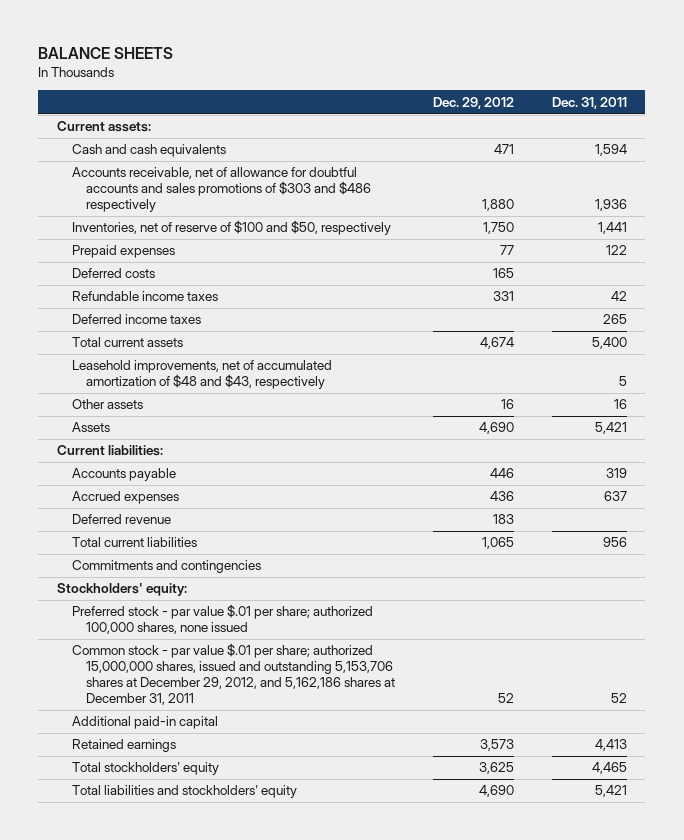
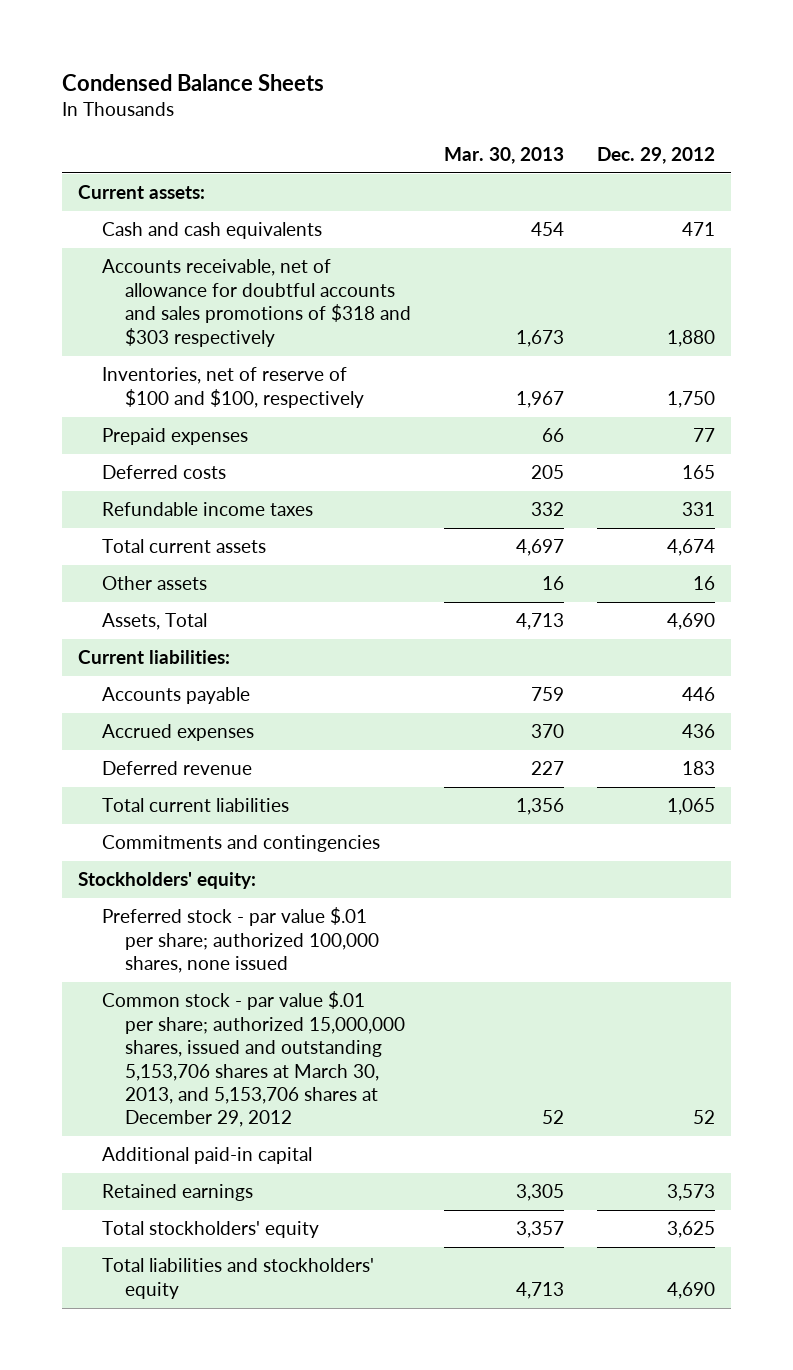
[38,47,174,60] BALANCE SHEETS -> [62,74,325,92] Condensed Balance Sheets
[551,96,627,109] Dec. 31, 2011 -> none
none -> [444,146,565,164] Mar. 30, 2013
[71,167,372,213] Accounts receivable, net of allowance for doubtful accounts and sales promotions of $303 and $486 respectively -> [101,259,412,347] Accounts receivable, net of allowance for doubtful accounts and sales promotions of $318 and $303 respectively
[71,220,391,236] Inventories, net of reserve of $100 and $50, respectively -> [101,367,365,408] Inventories, net of reserve of $100 and $100, respectively
[71,314,201,325] Deferred income taxes -> none
[71,360,332,390] Leasehold improvements, net of accumulated amortization of $48 and $43, respectively -> none
[71,422,110,433] Assets -> [101,613,207,631] Assets, Total
[71,643,396,706] Common stock - par value $.01 per share; authorized 15,000,000 shares, issued and outstanding 5,153,706 shares at December 29, 2012, and 5,162,186 shares at December 31, 2011 -> [101,991,406,1128] Common stock - par value $.01 per share; authorized 15,000,000 shares, issued and outstanding 5,153,706 shares at March 30, 2013, and 5,153,706 shares at December 29, 2012

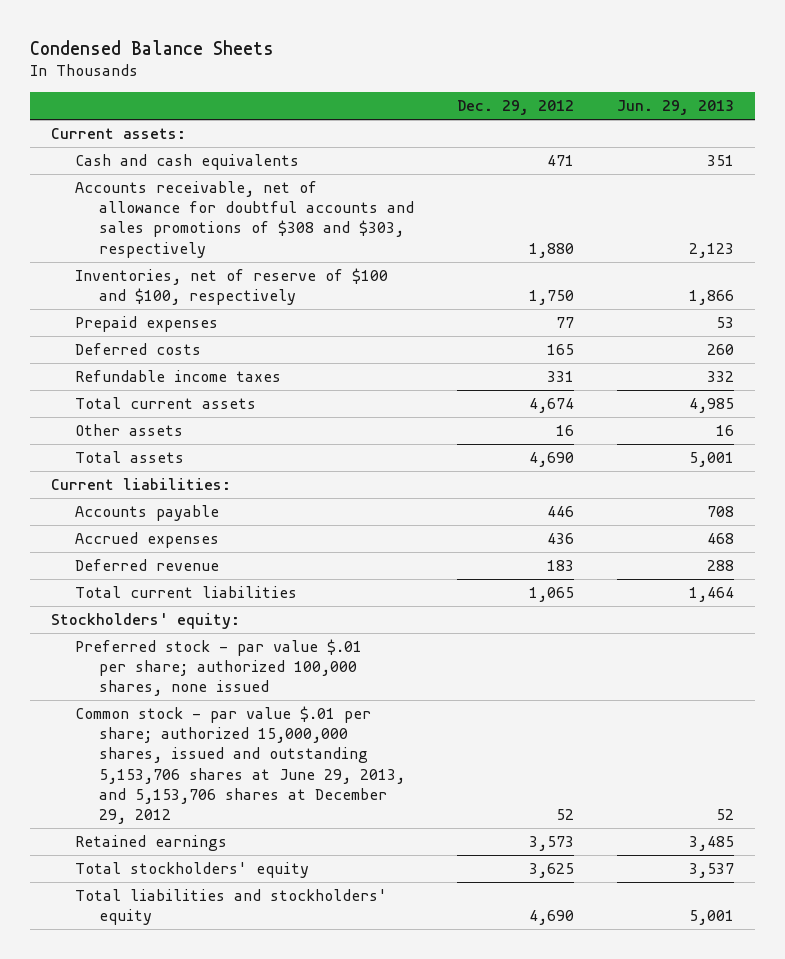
[444,146,565,164] Mar. 30, 2013 -> none
none -> [616,100,734,116] Jun. 29, 2013
[101,259,412,347] Accounts receivable, net of allowance for doubtful accounts and sales promotions of $318 and $303 respectively -> [74,181,414,258] Accounts receivable, net of allowance for doubtful accounts and sales promotions of $308 and $303, respectively
[101,613,207,631] Assets, Total -> [74,451,184,464] Total assets
[101,835,380,853] Commitments and contingencies -> none
[101,1147,312,1165] Additional paid-in capital -> none
[101,991,406,1128] Common stock - par value $.01 per share; authorized 15,000,000 shares, issued and outstanding 5,153,706 shares at March 30, 2013, and 5,153,706 shares at December 29, 2012 -> [74,706,405,824] Common stock - par value $.01 per share; authorized 15,000,000 shares, issued and outstanding 5,153,706 shares at June 29, 2013, and 5,153,706 shares at December 29, 2012

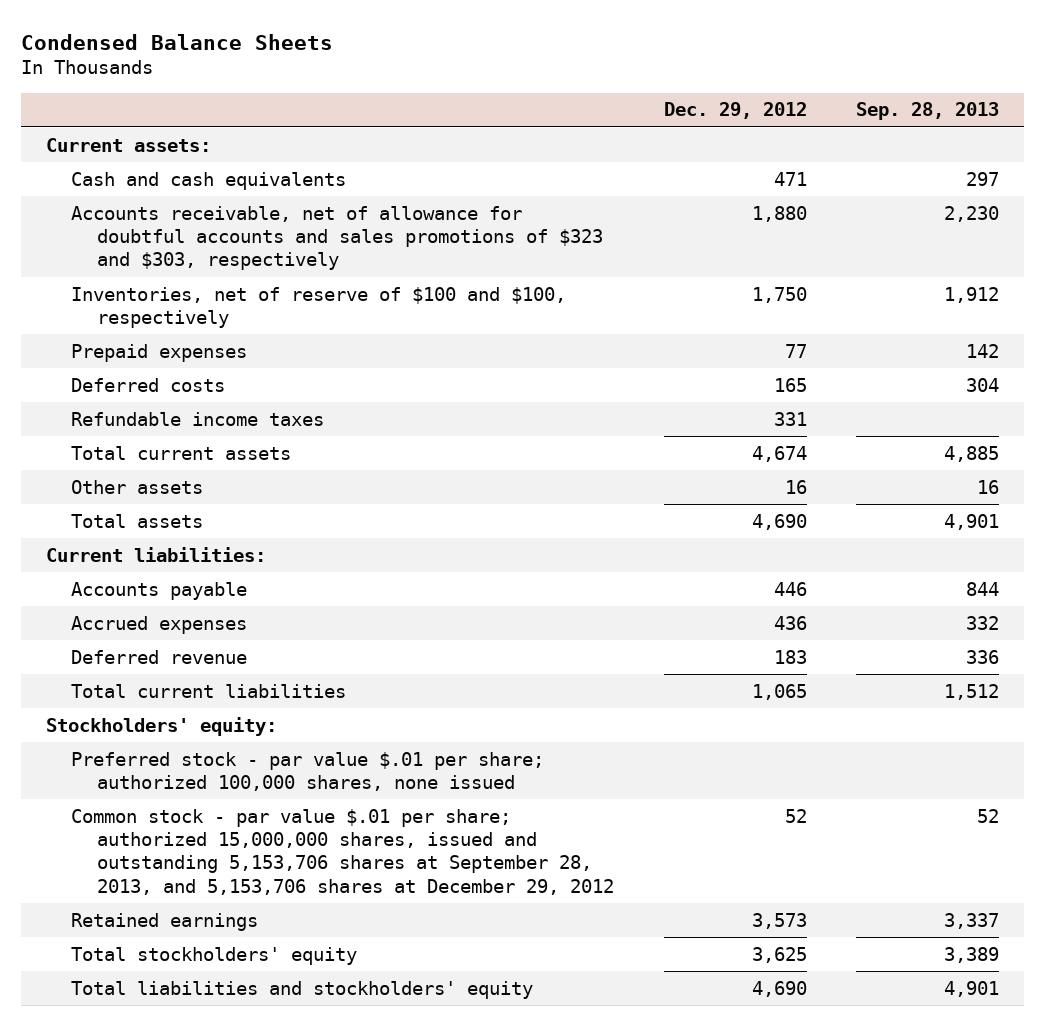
[616,100,734,116] Jun. 29, 2013 -> none
none -> [856,102,1000,121] Sep. 28, 2013
[74,181,414,258] Accounts receivable, net of allowance for doubtful accounts and sales promotions of $308 and $303, respectively -> [71,205,604,271] Accounts receivable, net of allowance for doubtful accounts and sales promotions of $323 and $303, respectively
[74,706,405,824] Common stock - par value $.01 per share; authorized 15,000,000 shares, issued and outstanding 5,153,706 shares at June 29, 2013, and 5,153,706 shares at December 29, 2012 -> [71,808,615,895] Common stock - par value $.01 per share; authorized 15,000,000 shares, issued and outstanding 5,153,706 shares at September 28, 2013, and 5,153,706 shares at December 29, 2012

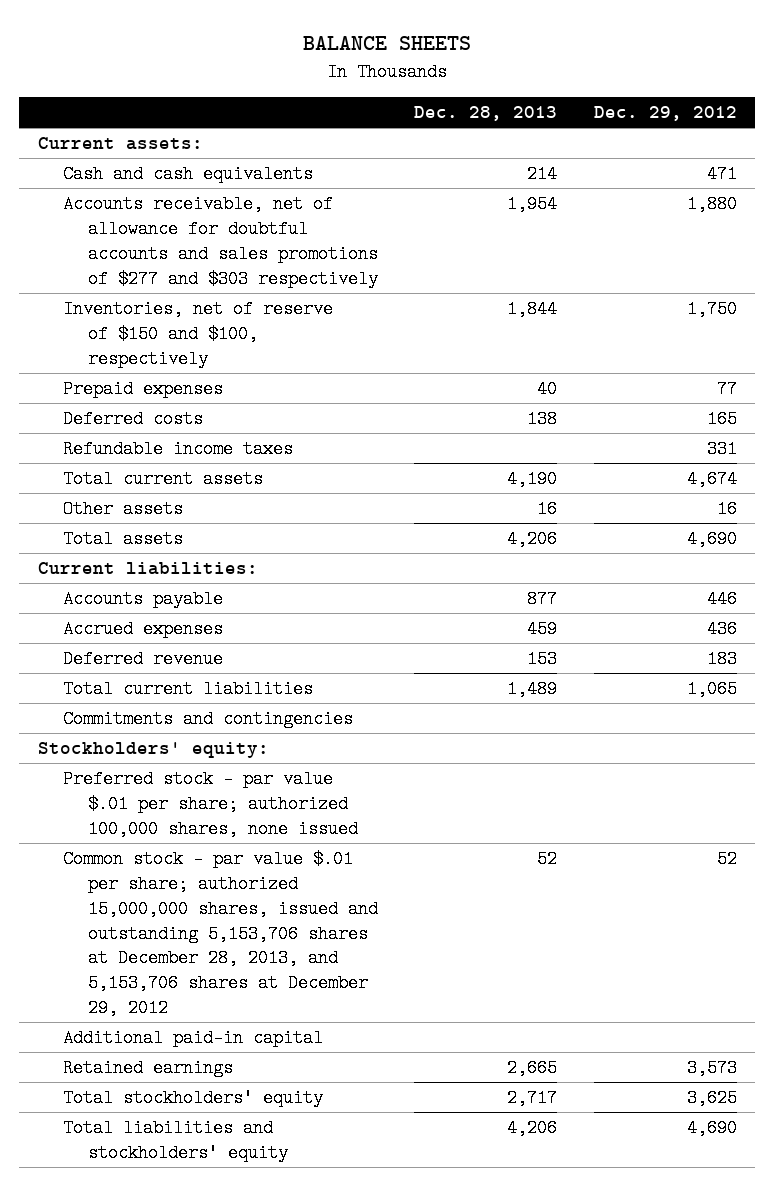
[20,33,333,50] Condensed Balance Sheets -> [303,36,472,51] BALANCE SHEETS
[856,102,1000,121] Sep. 28, 2013 -> none
none -> [414,106,558,122] Dec. 28, 2013
[71,205,604,271] Accounts receivable, net of allowance for doubtful accounts and sales promotions of $323 and $303, respectively -> [62,195,378,288] Accounts receivable, net of allowance for doubtful accounts and sales promotions of $277 and $303 respectively
[71,286,567,329] Inventories, net of reserve of $100 and $100, respectively -> [62,300,333,368] Inventories, net of reserve of $150 and $100, respectively
none -> [62,710,353,729] Commitments and contingencies
[71,808,615,895] Common stock - par value $.01 per share; authorized 15,000,000 shares, issued and outstanding 5,153,706 shares at September 28, 2013, and 5,153,706 shares at December 29, 2012 -> [62,850,378,1017] Common stock - par value $.01 per share; authorized 15,000,000 shares, issued and outstanding 5,153,706 shares at December 28, 2013, and 5,153,706 shares at December 29, 2012
none -> [62,1029,323,1048] Additional paid-in capital

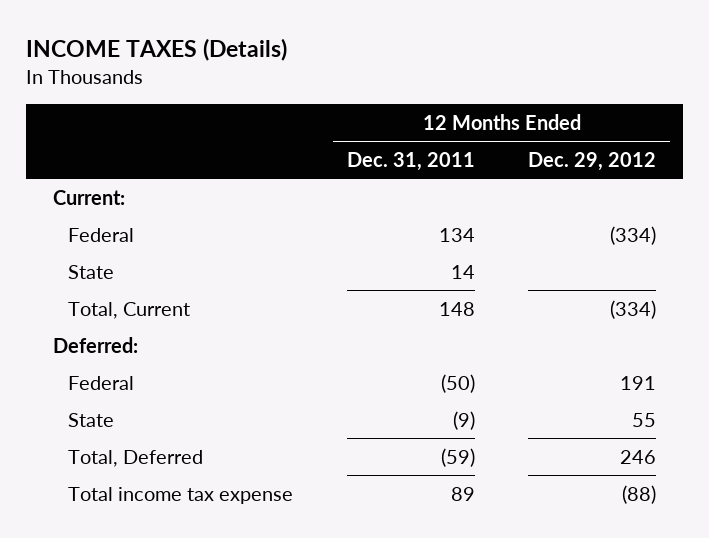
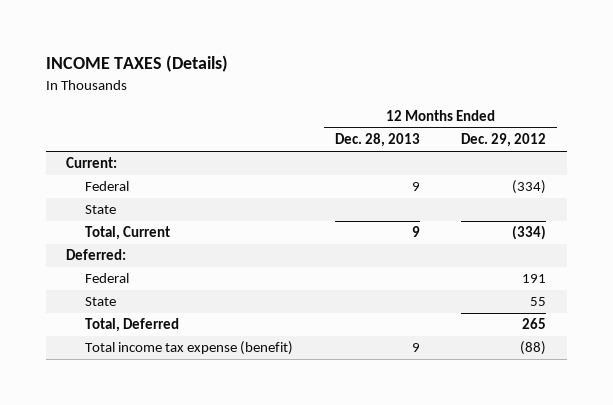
[346,151,475,171] Dec. 31, 2011 -> none
none -> [334,133,420,148] Dec. 28, 2013
[620,449,657,464] 246 -> [522,318,547,330] 265
[68,486,294,504] Total income tax expense -> [85,341,294,356] Total income tax expense (benefit)

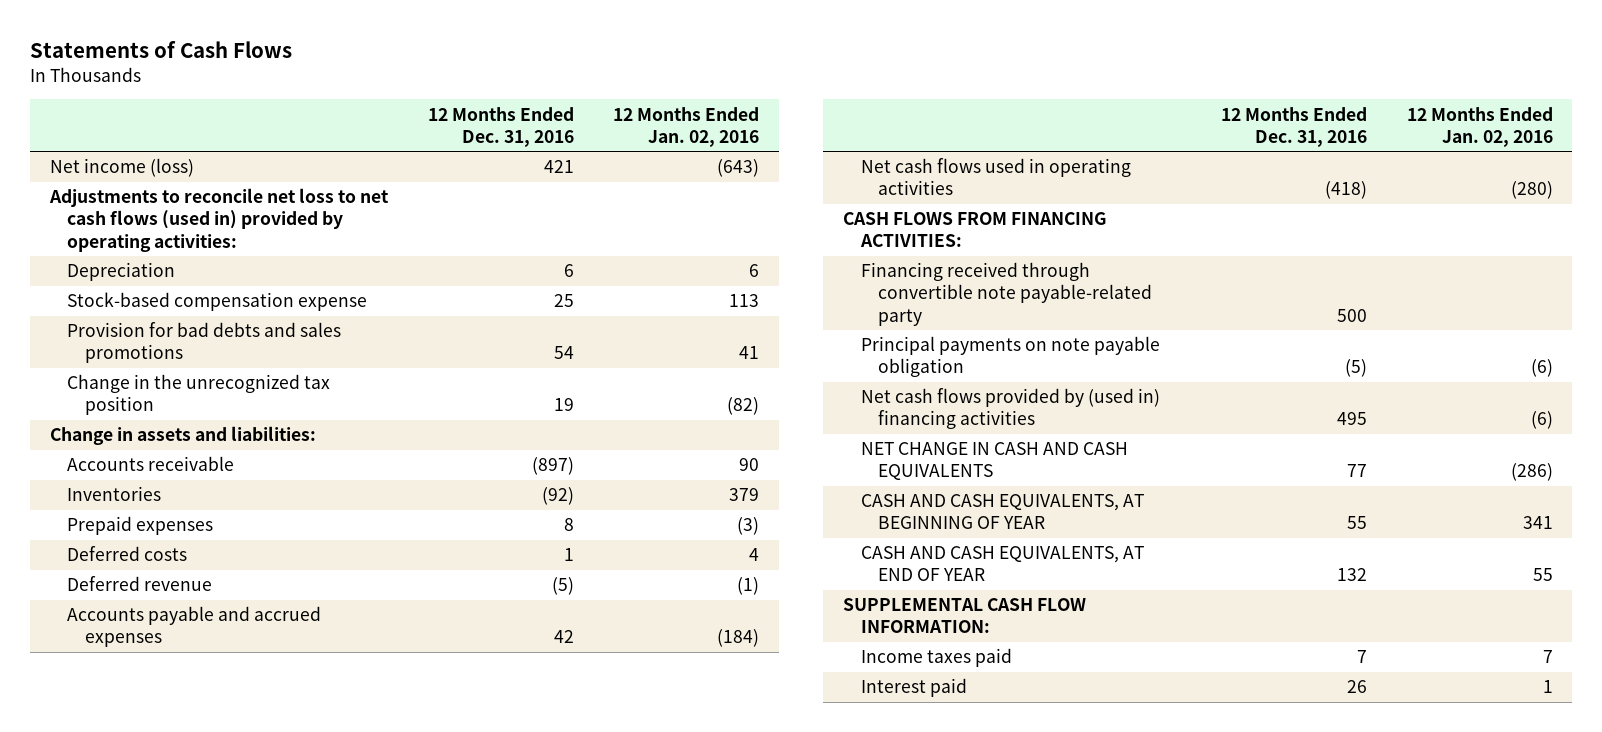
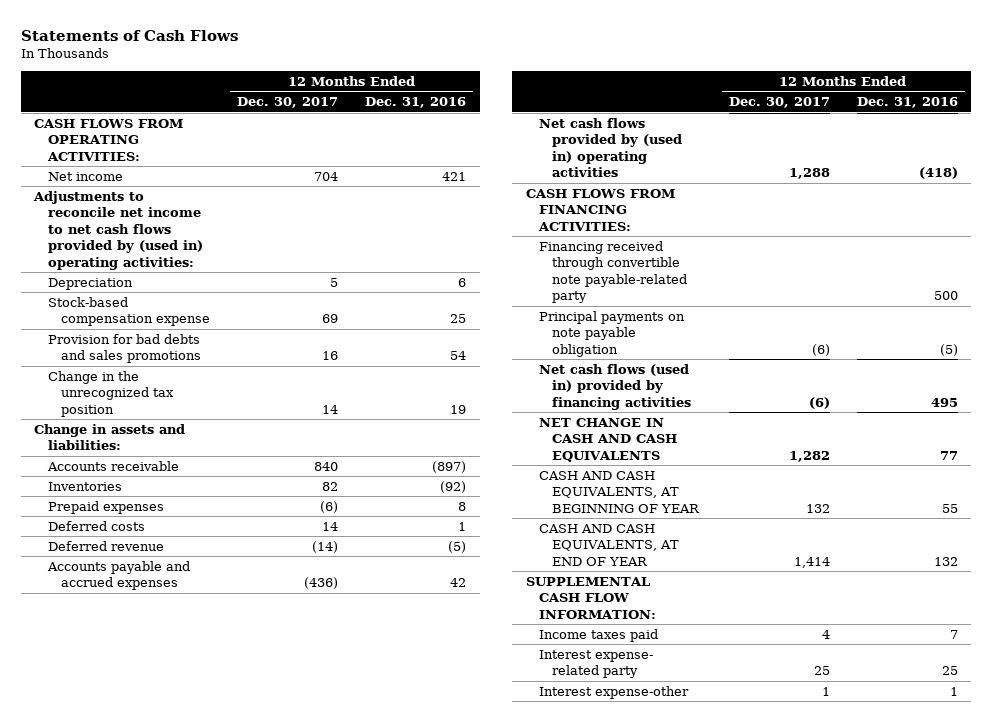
[613,106,760,147] 12 Months Ended Jan. 02, 2016 -> none
none -> [237,97,339,109] Dec. 30, 2017
none -> [34,118,184,161] CASH FLOWS FROM OPERATING ACTIVITIES:
[49,158,194,178] Net income (loss) -> [47,171,123,181] Net income
[48,188,389,252] Adjustments to reconcile net loss to net cash flows (used in) provided by operating activities: -> [33,190,203,270] Adjustments to reconcile net income to net cash flows provided by (used in) operating activities:
[860,158,1131,196] Net cash flows used in operating activities -> [539,117,683,178] Net cash flows provided by (used in) operating activities
[860,388,1160,430] Net cash flows provided by (used in) financing activities -> [539,363,692,410] Net cash flows (used in) provided by financing activities
[860,678,967,698] Interest paid -> none
none -> [539,649,654,679] Interest expense- related party
none -> [539,685,690,699] Interest expense-other

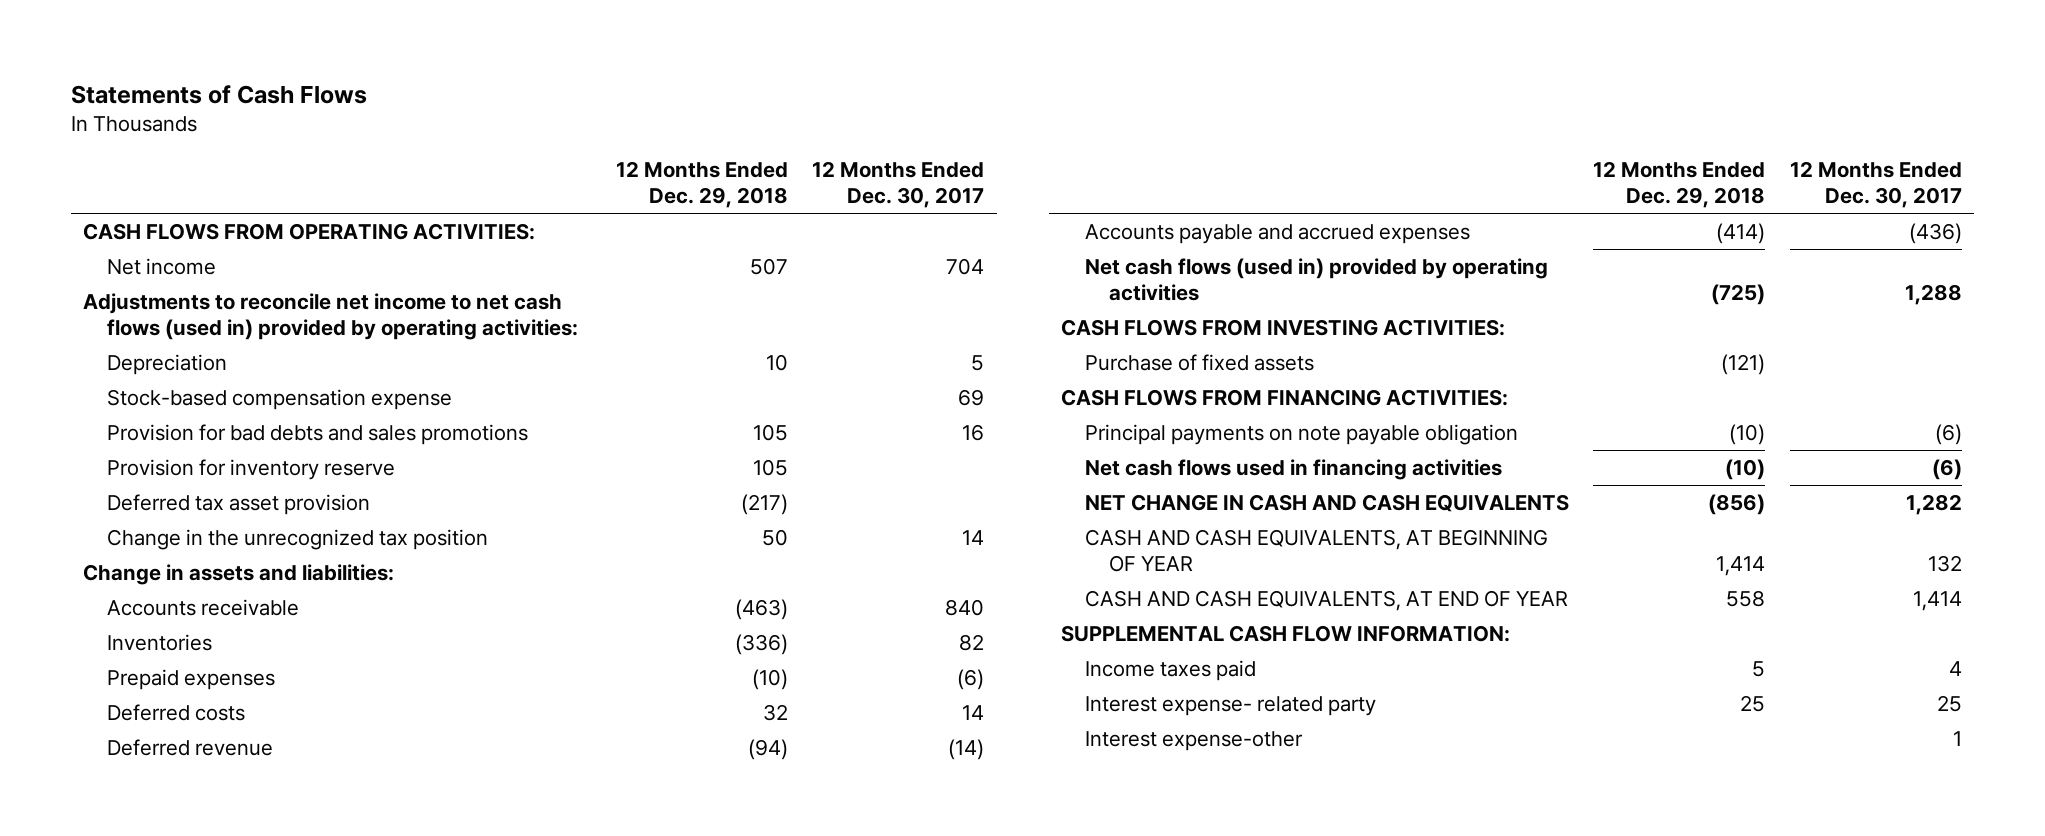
[365,97,467,109] Dec. 31, 2016 -> none
none -> [615,161,788,209] 12 Months Ended Dec. 29, 2018
[33,190,203,270] Adjustments to reconcile net income to net cash flows provided by (used in) operating activities: -> [83,292,579,341] Adjustments to reconcile net income to net cash flows (used in) provided by operating activities:
none -> [107,458,396,480] Provision for inventory reserve
none -> [107,493,371,515] Deferred tax asset provision
[539,117,683,178] Net cash flows provided by (used in) operating activities -> [1084,257,1548,302] Net cash flows (used in) provided by operating activities
none -> [1060,318,1505,336] CASH FLOWS FROM INVESTING ACTIVITIES:
none -> [1084,353,1314,371] Purchase of fixed assets
[539,240,688,304] Financing received through convertible note payable-related party -> none
[539,363,692,410] Net cash flows (used in) provided by financing activities -> [1084,458,1502,480] Net cash flows used in financing activities

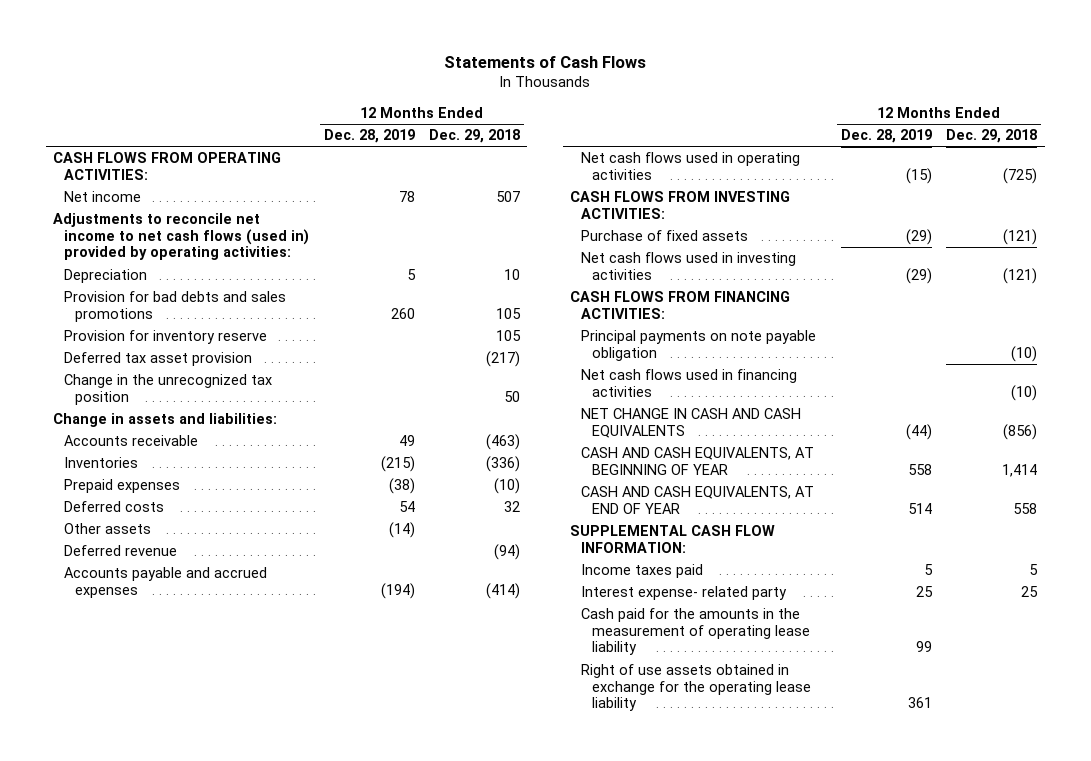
[812,161,985,209] 12 Months Ended Dec. 30, 2017 -> none
none -> [323,129,415,144] Dec. 28, 2019
[107,388,453,410] Stock-based compensation expense -> none
none -> [64,523,152,535] Other assets
[1084,257,1548,302] Net cash flows (used in) provided by operating activities -> [581,152,801,180] Net cash flows used in operating activities
none -> [581,252,797,280] Net cash flows used in investing activities
[1084,730,1303,751] Interest expense-other -> none
none -> [581,608,811,656] Cash paid for the amounts in the measurement of operating lease liability
none -> [581,664,812,712] Right of use assets obtained in exchange for the operating lease liability

